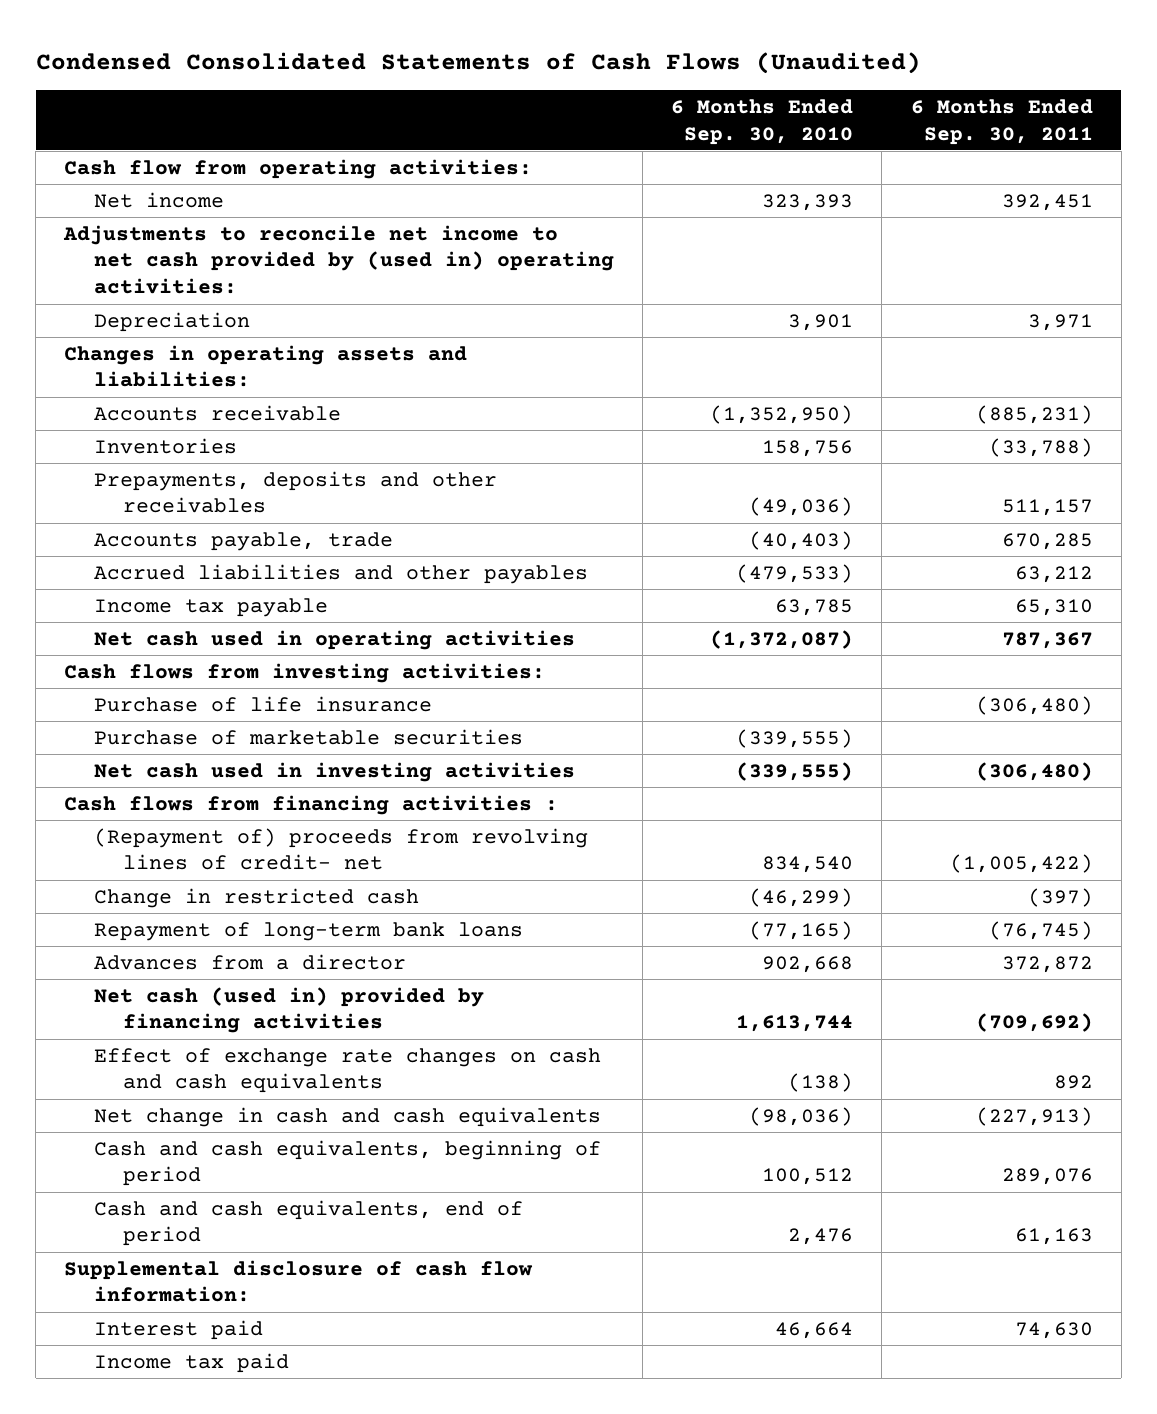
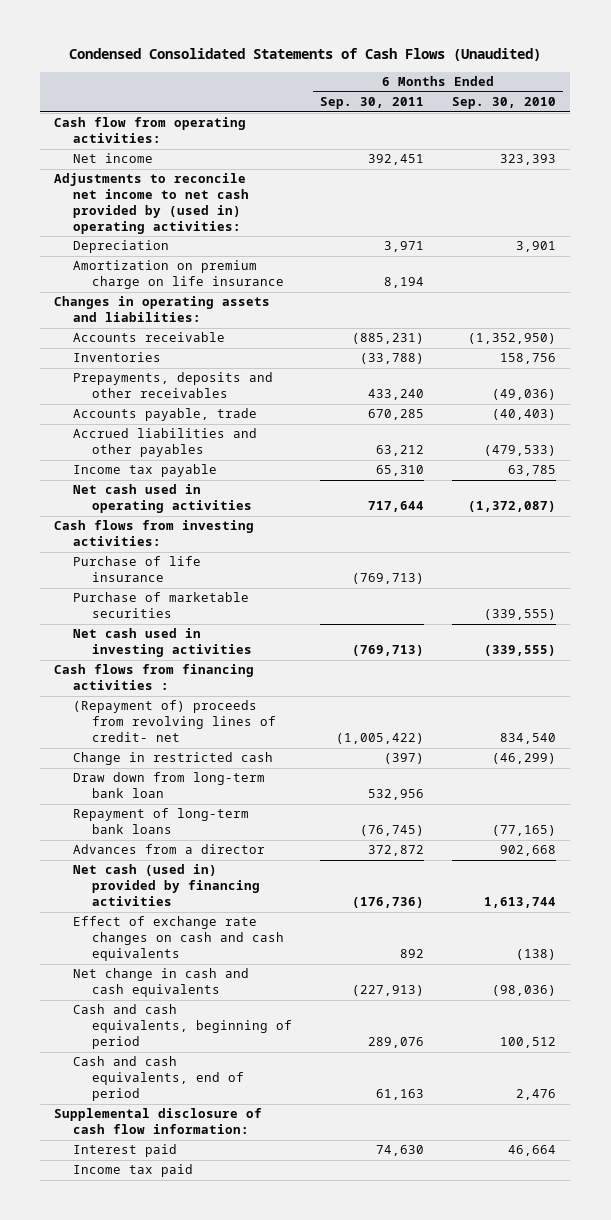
none -> [73,260,284,290] Amortization on premium charge on life insurance
[1001,499,1093,517] 511,157 -> [367,389,424,401] 433,240
[1001,631,1093,649] 787,367 -> [367,501,424,513] 717,644
[975,695,1093,715] (306,480) -> [351,573,424,585] (769,713)
[975,761,1093,781] (306,480) -> [351,645,424,657] (769,713)
none -> [73,772,266,799] Draw down from long-term bank loan
[975,1013,1093,1033] (709,692) -> [351,896,424,908] (176,736)

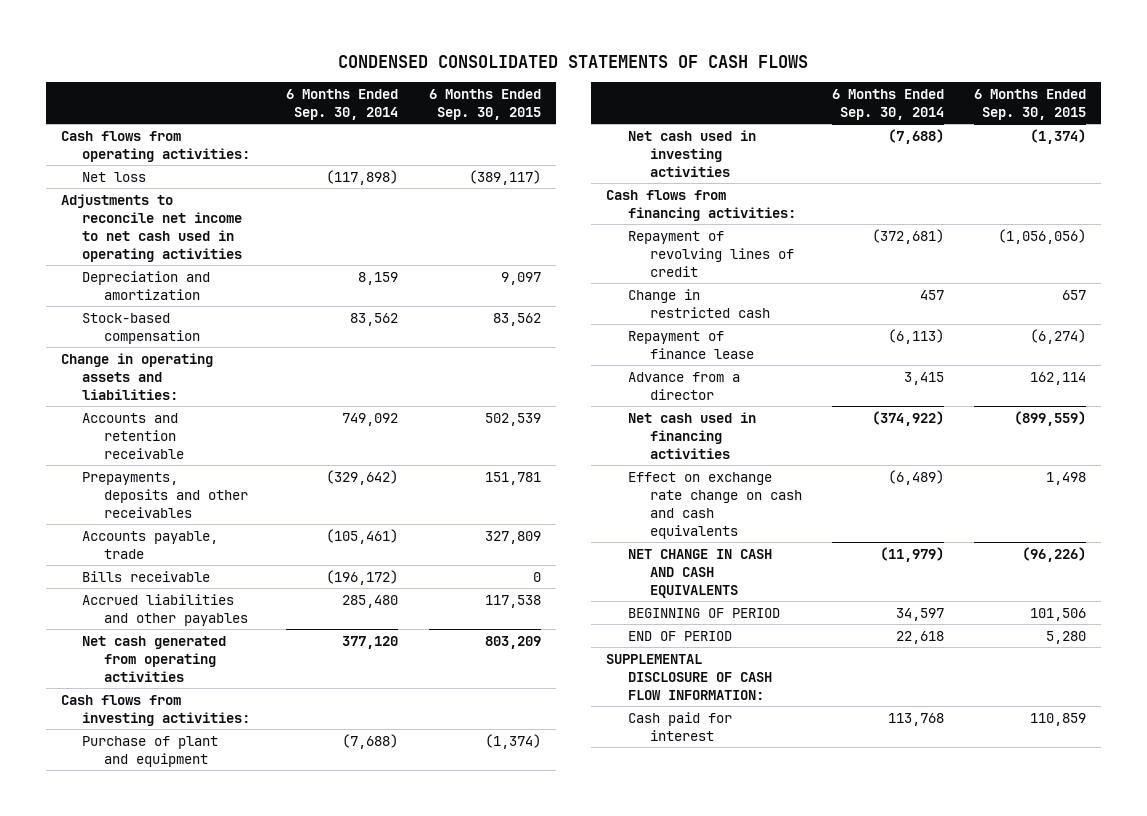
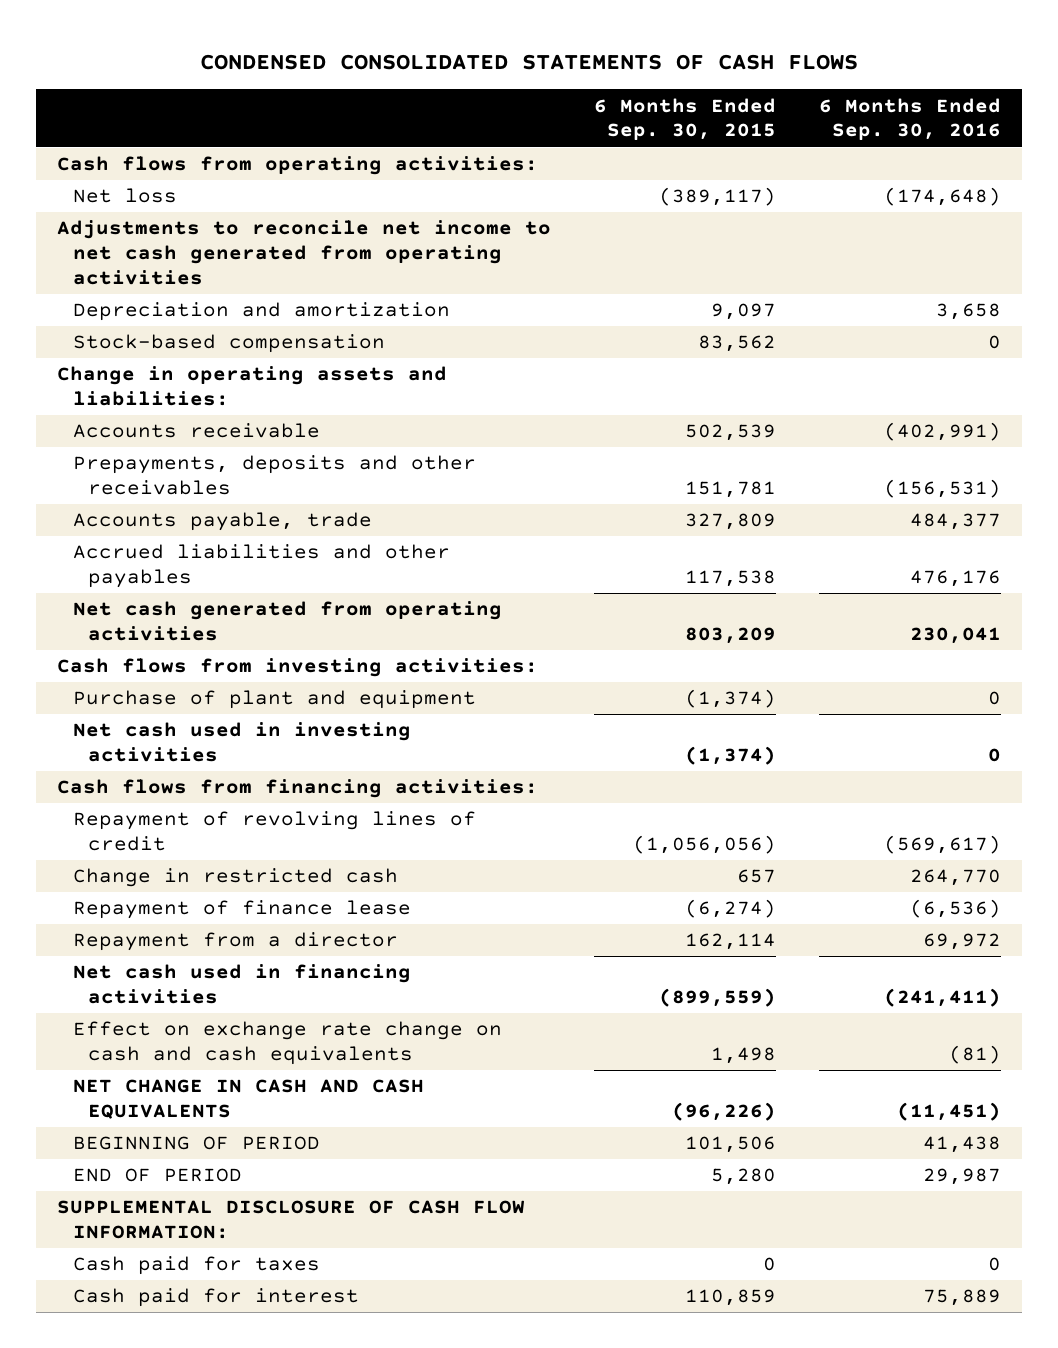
[286,88,399,120] 6 Months Ended Sep. 30, 2014 -> none
none -> [818,97,1001,141] 6 Months Ended Sep. 30, 2016
[60,193,243,262] Adjustments to reconcile net income to net cash used in operating activities -> [57,220,552,285] Adjustments to reconcile net income to net cash generated from operating activities
[82,412,185,459] Accounts and retention receivable -> [72,423,320,439] Accounts receivable
[82,570,211,582] Bills receivable -> none
[628,371,741,400] Advance from a director -> [72,932,398,952] Repayment from a director
none -> [72,1256,320,1276] Cash paid for taxes

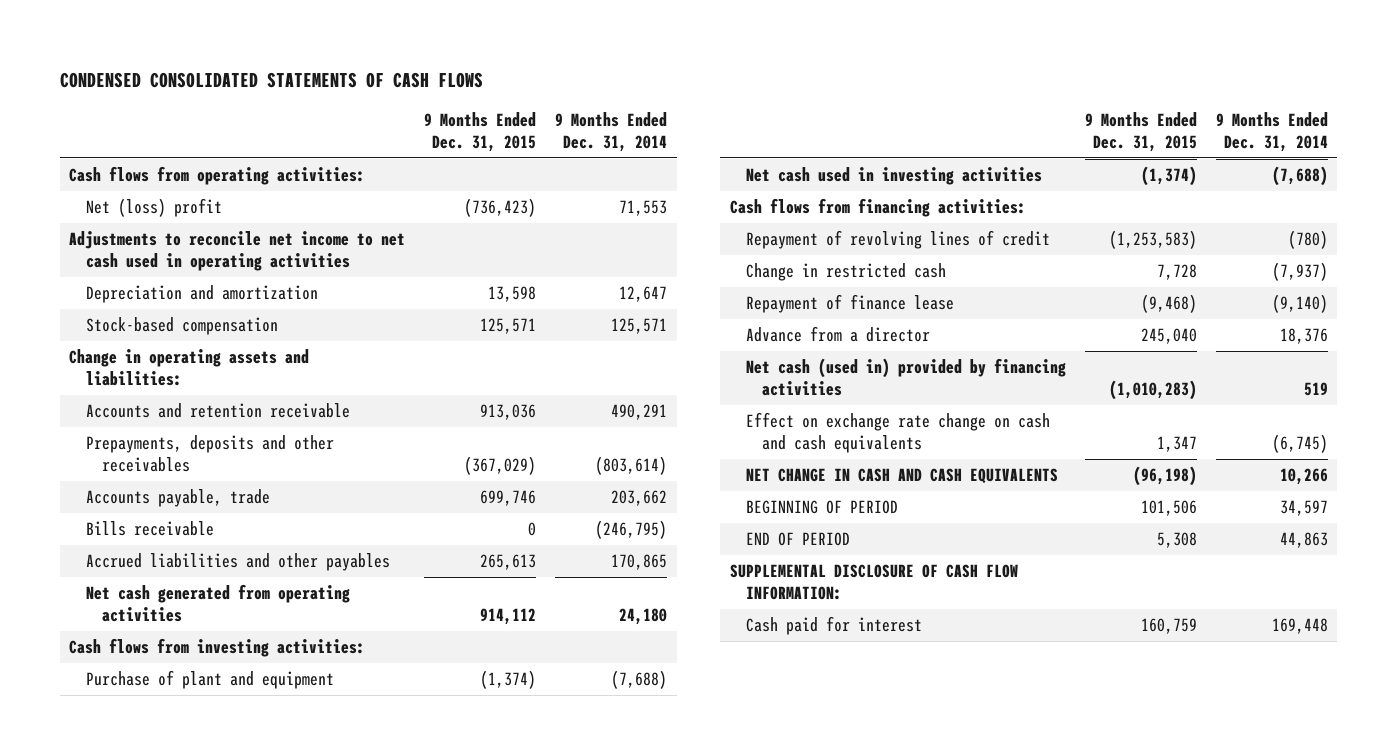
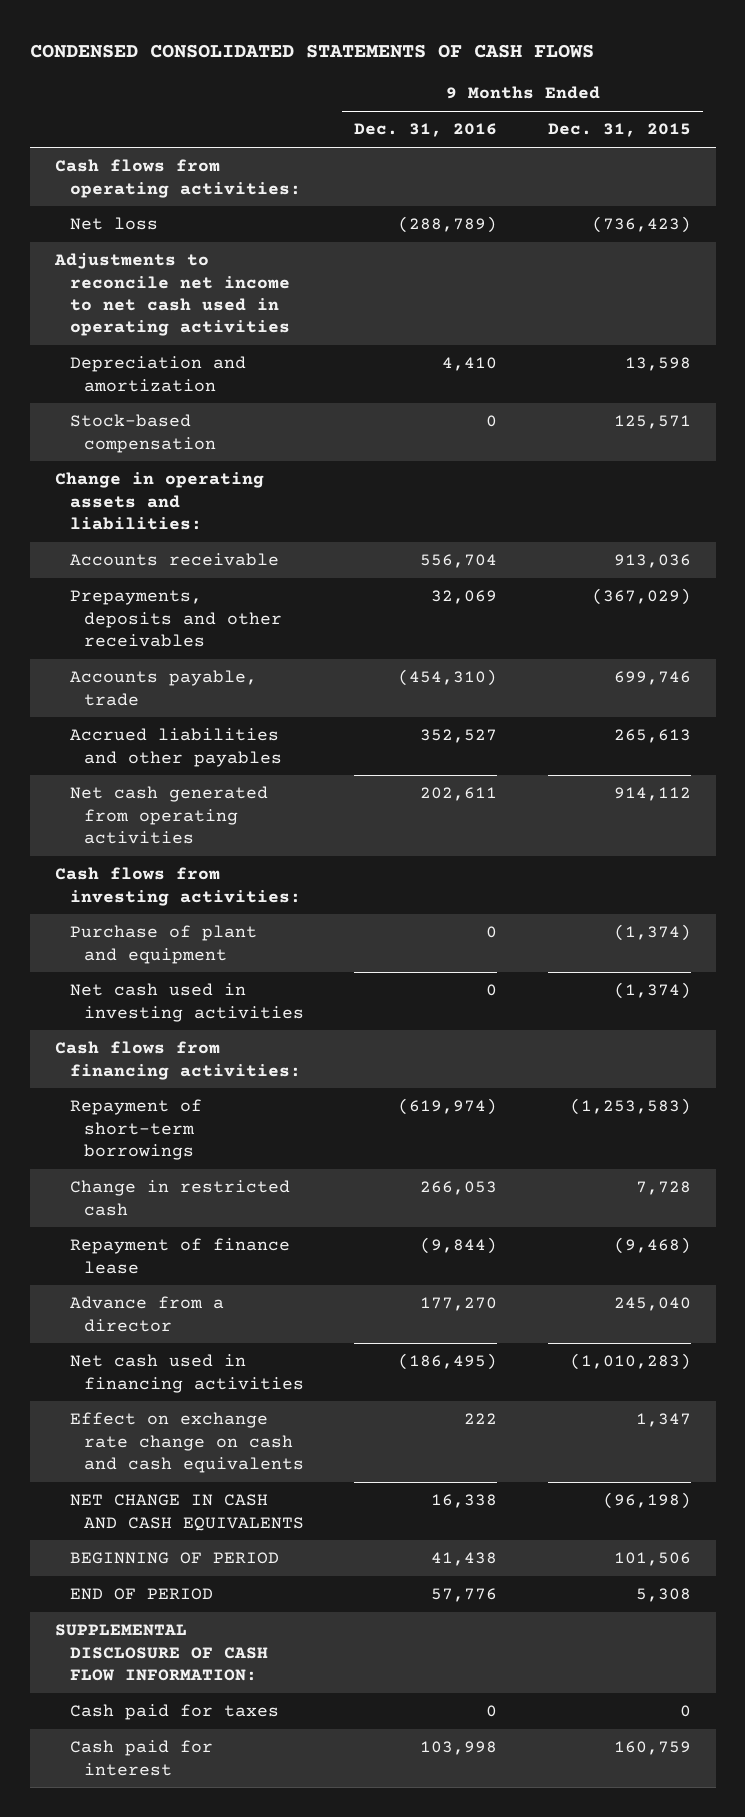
[555,111,668,153] 9 Months Ended Dec. 31, 2014 -> none
none -> [354,123,498,138] Dec. 31, 2016
[85,197,222,217] Net (loss) profit -> [69,217,158,231] Net loss
[85,402,350,418] Accounts and retention receivable -> [69,553,279,567] Accounts receivable
[85,520,214,536] Bills receivable -> none
[745,229,1050,249] Repayment of revolving lines of credit -> [69,1099,202,1160] Repayment of short-term borrowings
[745,357,1066,397] Net cash (used in) provided by financing activities -> [69,1354,305,1393] Net cash used in financing activities
none -> [69,1704,279,1721] Cash paid for taxes

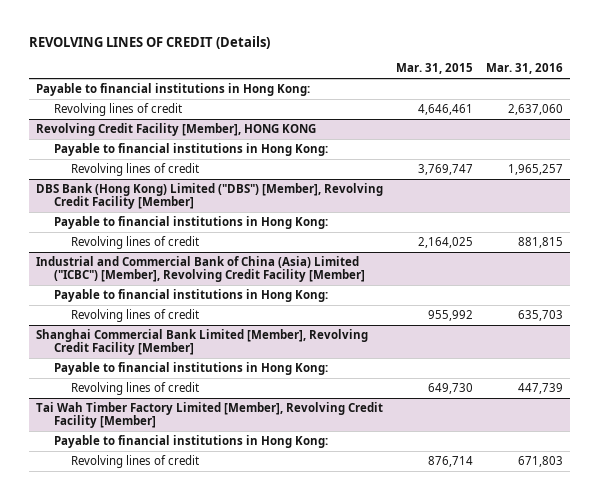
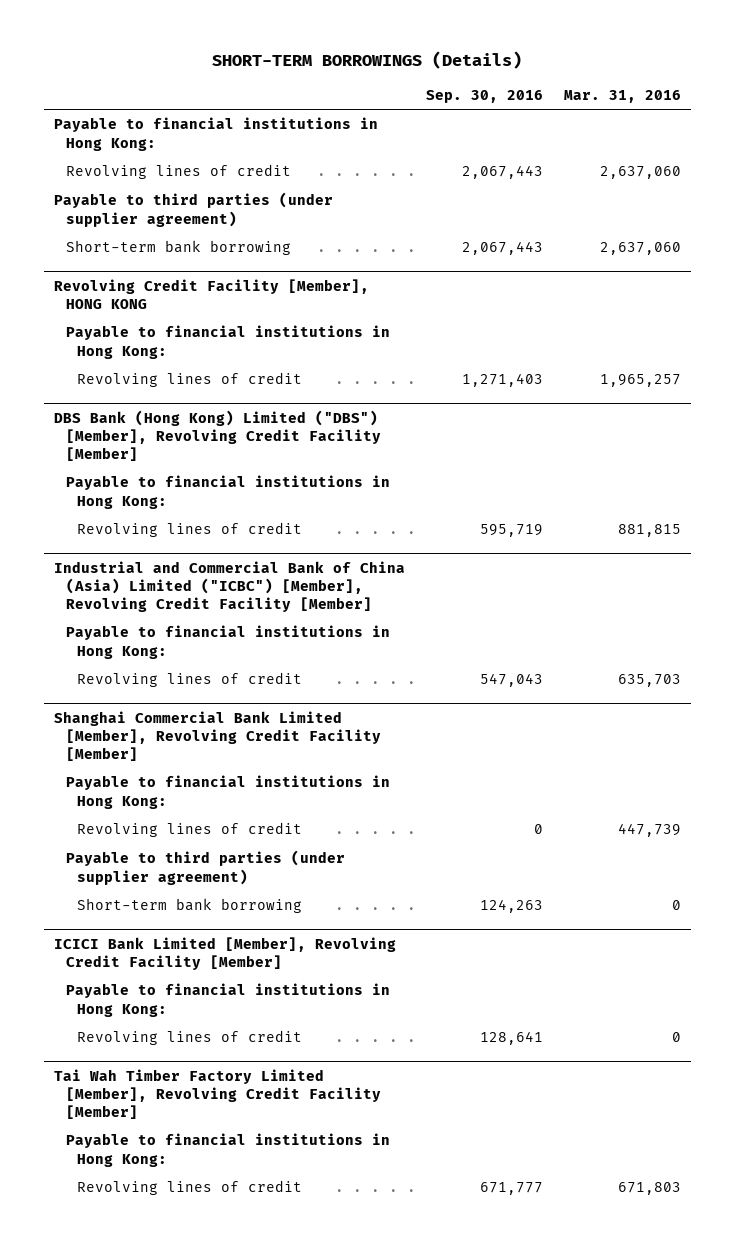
[29,36,271,50] REVOLVING LINES OF CREDIT (Details) -> [212,50,523,69] SHORT-TERM BORROWINGS (Details)
[395,63,473,75] Mar. 31, 2015 -> none
none -> [425,89,543,103] Sep. 30, 2016
none -> [54,192,334,227] Payable to third parties (under supplier agreement)
none -> [65,240,291,256] Short-term bank borrowing
none -> [65,850,345,885] Payable to third parties (under supplier agreement)
none -> [77,898,303,914] Short-term bank borrowing
none -> [54,936,397,970] ICICI Bank Limited [Member], Revolving Credit Facility [Member]
none -> [65,983,390,1017] Payable to financial institutions in Hong Kong:
none -> [77,1030,303,1046] Revolving lines of credit

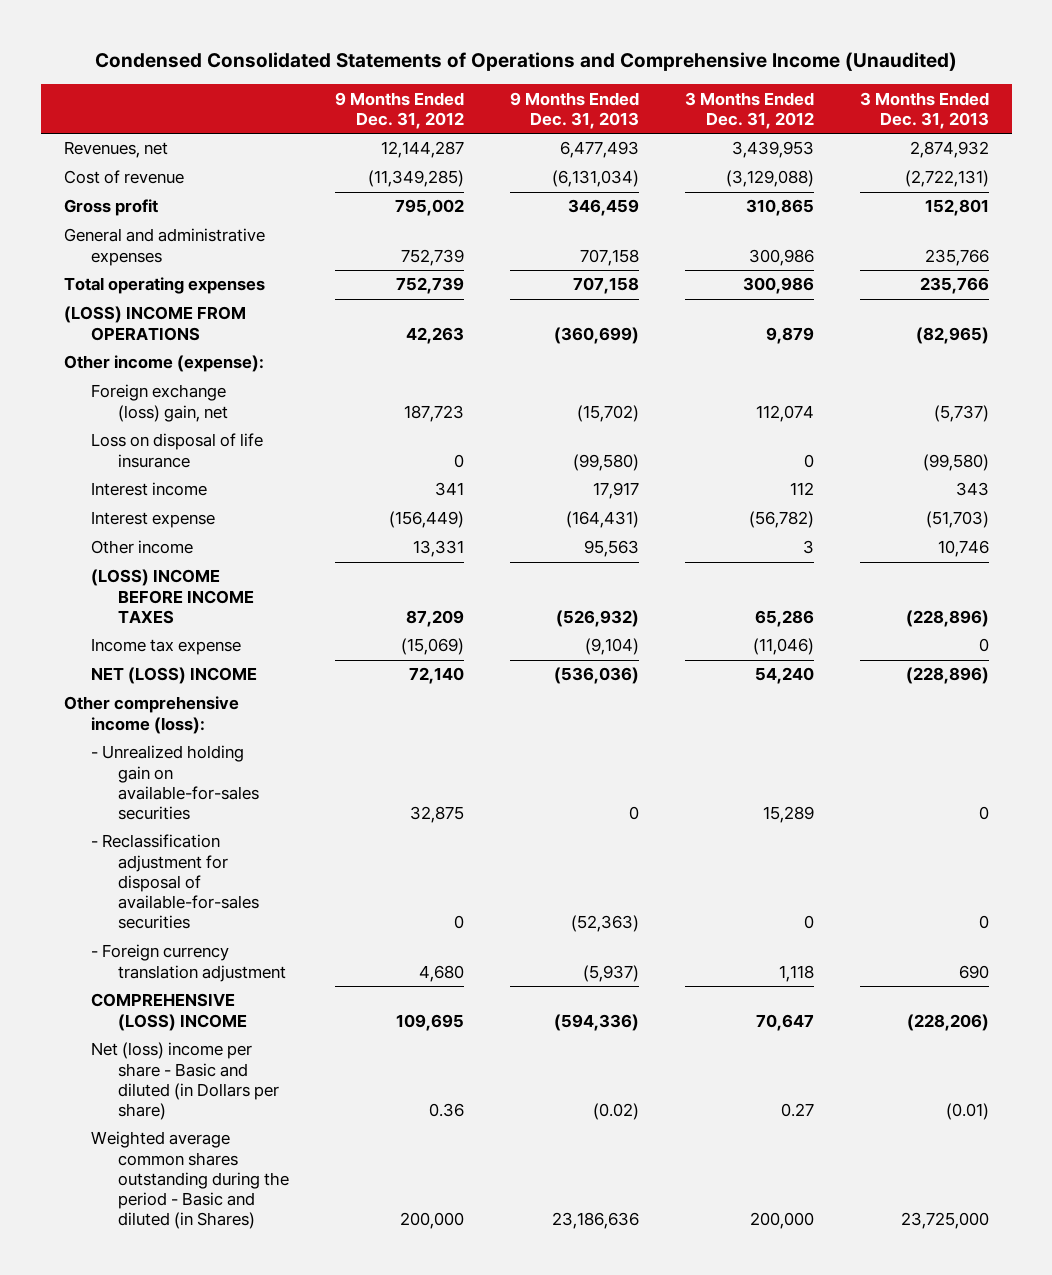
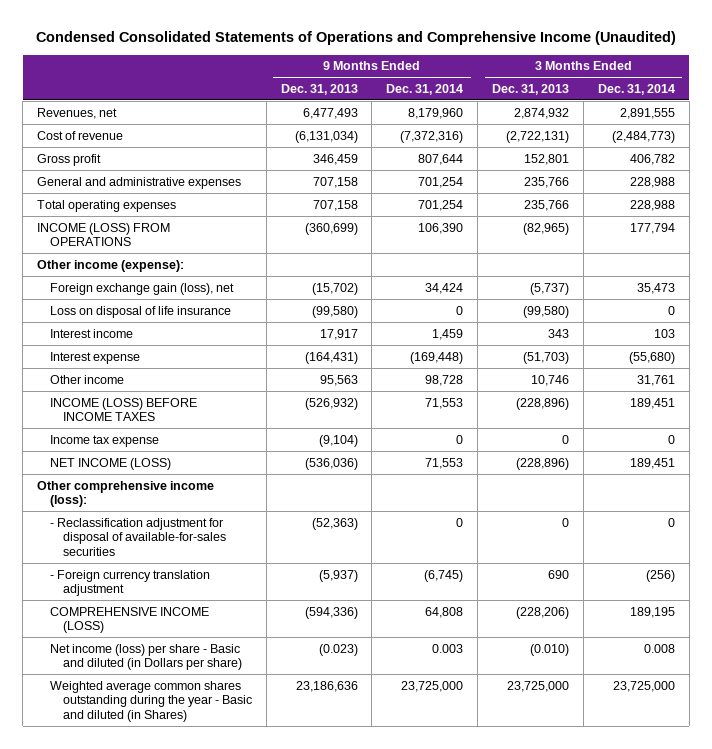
[334,91,464,129] 9 Months Ended Dec. 31, 2012 -> none
[684,91,814,129] 3 Months Ended Dec. 31, 2012 -> none
none -> [386,83,464,95] Dec. 31, 2014
none -> [598,83,676,95] Dec. 31, 2014
[63,306,246,341] (LOSS) INCOME FROM OPERATIONS -> [37,222,171,247] INCOME (LOSS) FROM OPERATIONS
[90,384,228,422] Foreign exchange (loss) gain, net -> [49,282,234,295] Foreign exchange gain (loss), net
[90,569,254,624] (LOSS) INCOME BEFORE INCOME TAXES -> [49,397,197,422] INCOME (LOSS) BEFORE INCOME TAXES
[90,667,257,685] NET (LOSS) INCOME -> [49,457,171,470] NET INCOME (LOSS)
[90,745,259,821] - Unrealized holding gain on available-for-sales securities -> none
[90,993,247,1031] COMPREHENSIVE (LOSS) INCOME -> [49,606,209,634] COMPREHENSIVE INCOME (LOSS)
[90,1042,279,1121] Net (loss) income per share - Basic and diluted (in Dollars per share) -> [49,643,242,671] Net income (loss) per share - Basic and diluted (in Dollars per share)
[592,1103,639,1121] (0.02) -> [318,643,358,656] (0.023)
[945,1103,989,1121] (0.01) -> [530,643,570,656] (0.010)
[90,1131,289,1230] Weighted average common shares outstanding during the period - Basic and diluted (in Shares) -> [49,680,252,722] Weighted average common shares outstanding during the year - Basic and diluted (in Shares)

